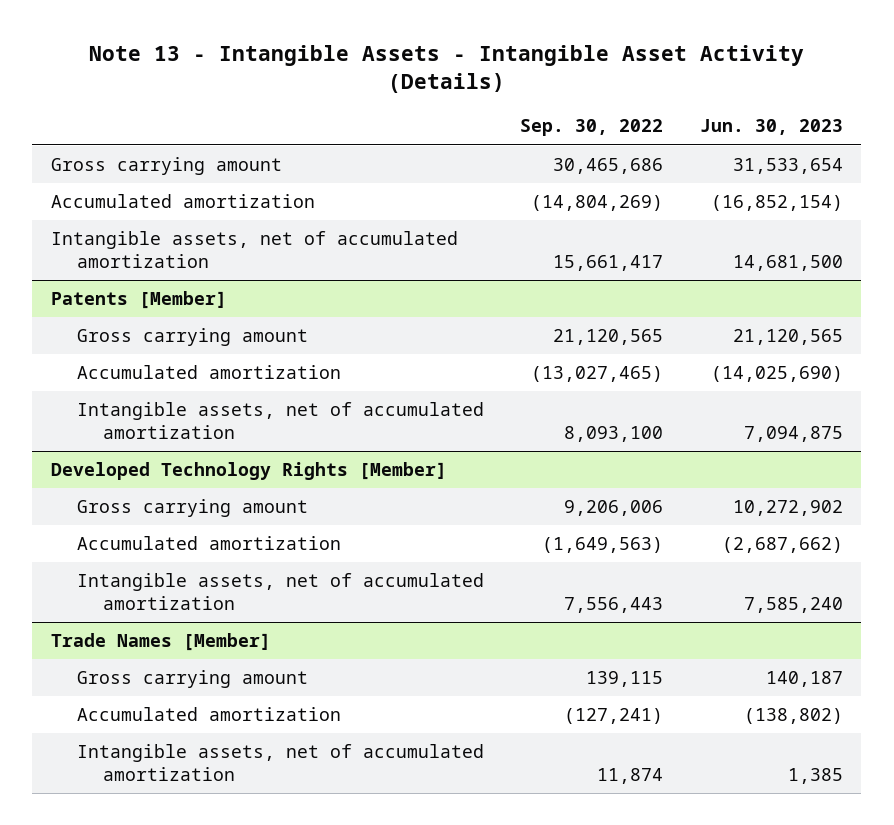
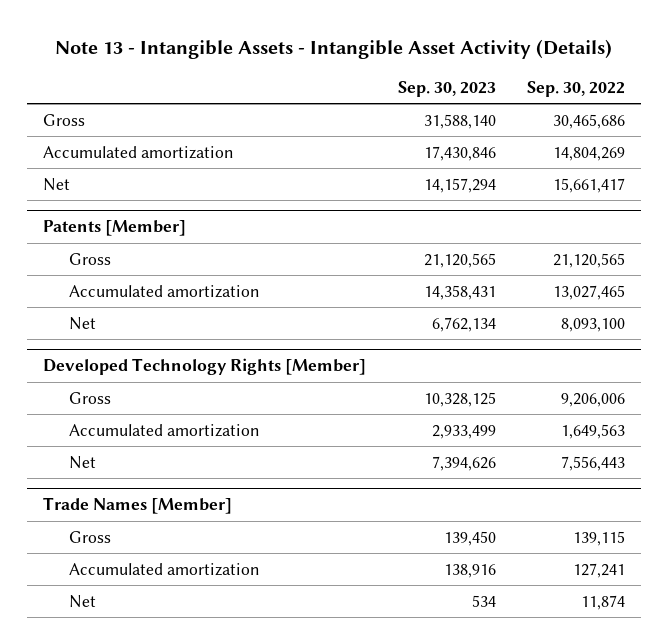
[700,119,844,136] Jun. 30, 2023 -> none
none -> [397,80,496,97] Sep. 30, 2023
[50,157,282,176] Gross carrying amount -> [42,113,85,126] Gross
[531,195,664,212] (14,804,269) -> [553,146,626,161] 14,804,269
[50,231,458,269] Intangible assets, net of accumulated amortization -> [42,177,70,191] Net
[76,328,308,347] Gross carrying amount -> [68,252,111,265] Gross
[531,366,664,383] (13,027,465) -> [553,284,626,300] 13,027,465
[76,402,484,440] Intangible assets, net of accumulated amortization -> [68,316,96,330] Net
[76,499,308,518] Gross carrying amount -> [68,391,111,404] Gross
[542,537,664,554] (1,649,563) -> [561,423,626,439] 1,649,563
[76,573,484,611] Intangible assets, net of accumulated amortization -> [68,455,96,469] Net
[76,670,308,689] Gross carrying amount -> [68,530,111,543] Gross
[564,708,664,725] (127,241) -> [573,562,626,578] 127,241
[76,744,484,782] Intangible assets, net of accumulated amortization -> [68,594,96,608] Net

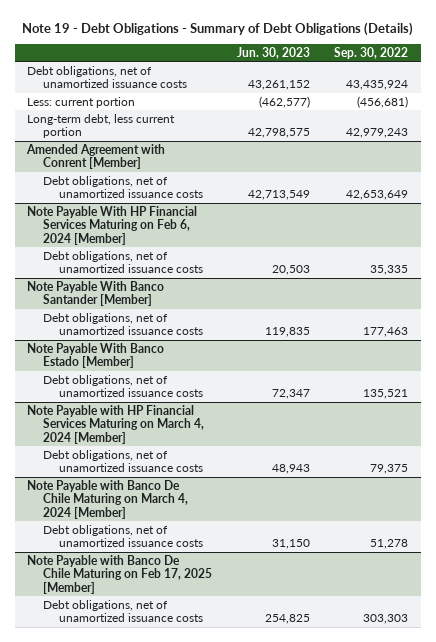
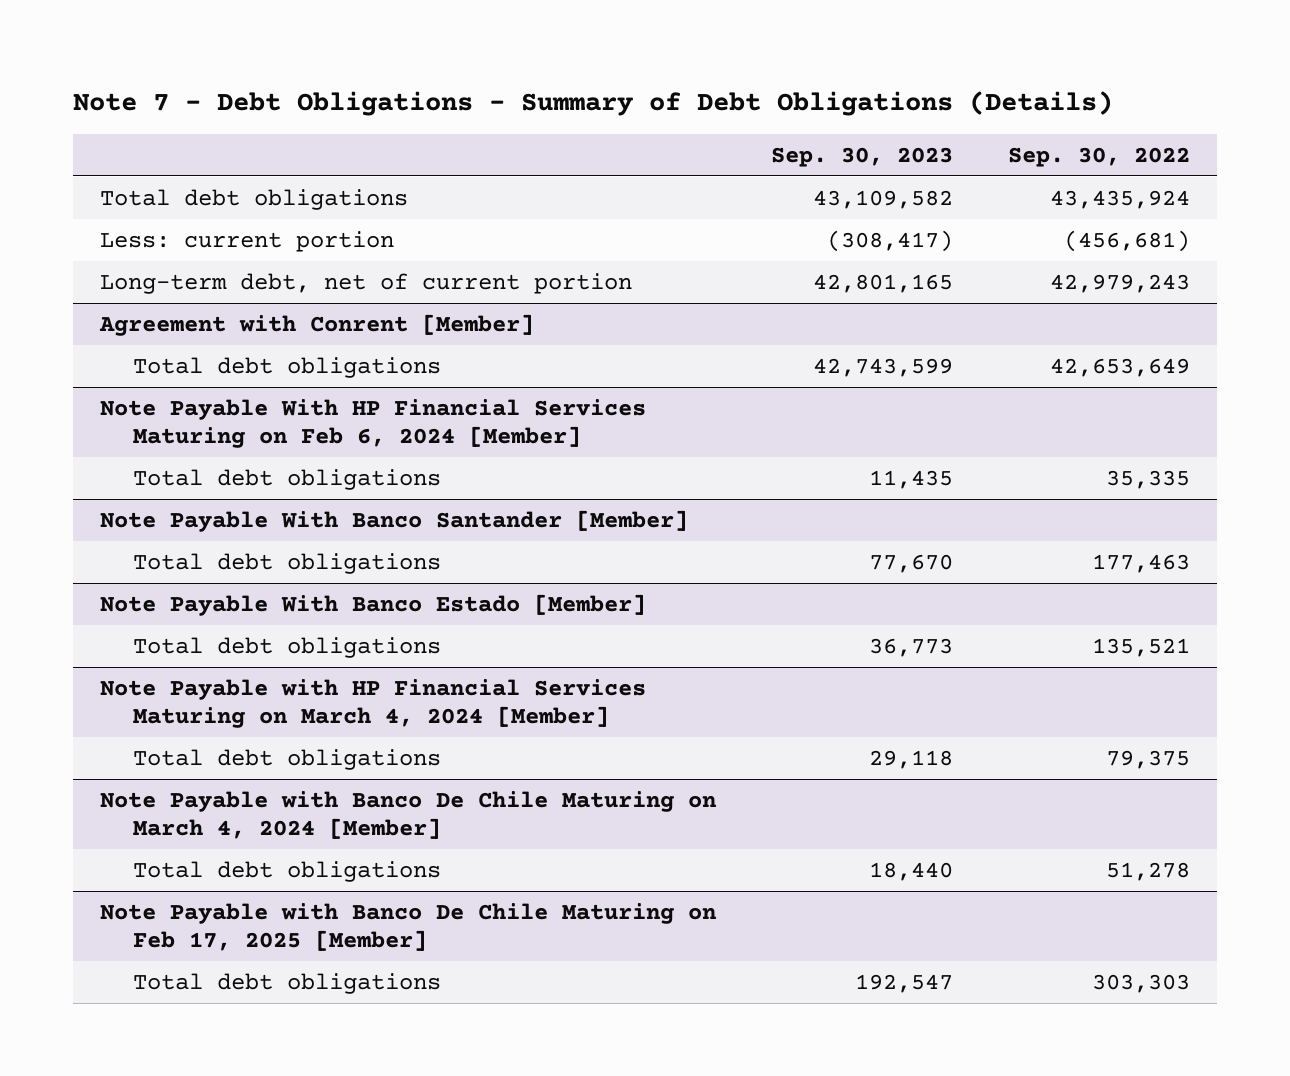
[21,21,413,36] Note 19 - Debt Obligations - Summary of Debt Obligations (Details) -> [72,91,1113,117] Note 7 - Debt Obligations - Summary of Debt Obligations (Details)
[236,46,310,59] Jun. 30, 2023 -> none
none -> [770,147,953,168] Sep. 30, 2023
[27,65,188,89] Debt obligations, net of unamortized issuance costs -> [100,188,409,210] Total debt obligations
[27,113,176,139] Long-term debt, less current portion -> [100,272,633,294] Long-term debt, net of current portion
[26,143,166,170] Amended Agreement with Conrent [Member] -> [99,313,535,336] Agreement with Conrent [Member]
[43,175,204,199] Debt obligations, net of unamortized issuance costs -> [133,356,442,378] Total debt obligations
[43,250,204,274] Debt obligations, net of unamortized issuance costs -> [133,468,442,490] Total debt obligations
[43,312,204,336] Debt obligations, net of unamortized issuance costs -> [133,552,442,574] Total debt obligations
[43,374,204,398] Debt obligations, net of unamortized issuance costs -> [133,636,442,658] Total debt obligations
[43,449,204,473] Debt obligations, net of unamortized issuance costs -> [133,748,442,770] Total debt obligations
[43,524,204,548] Debt obligations, net of unamortized issuance costs -> [133,860,442,882] Total debt obligations
[43,599,204,623] Debt obligations, net of unamortized issuance costs -> [133,972,442,994] Total debt obligations

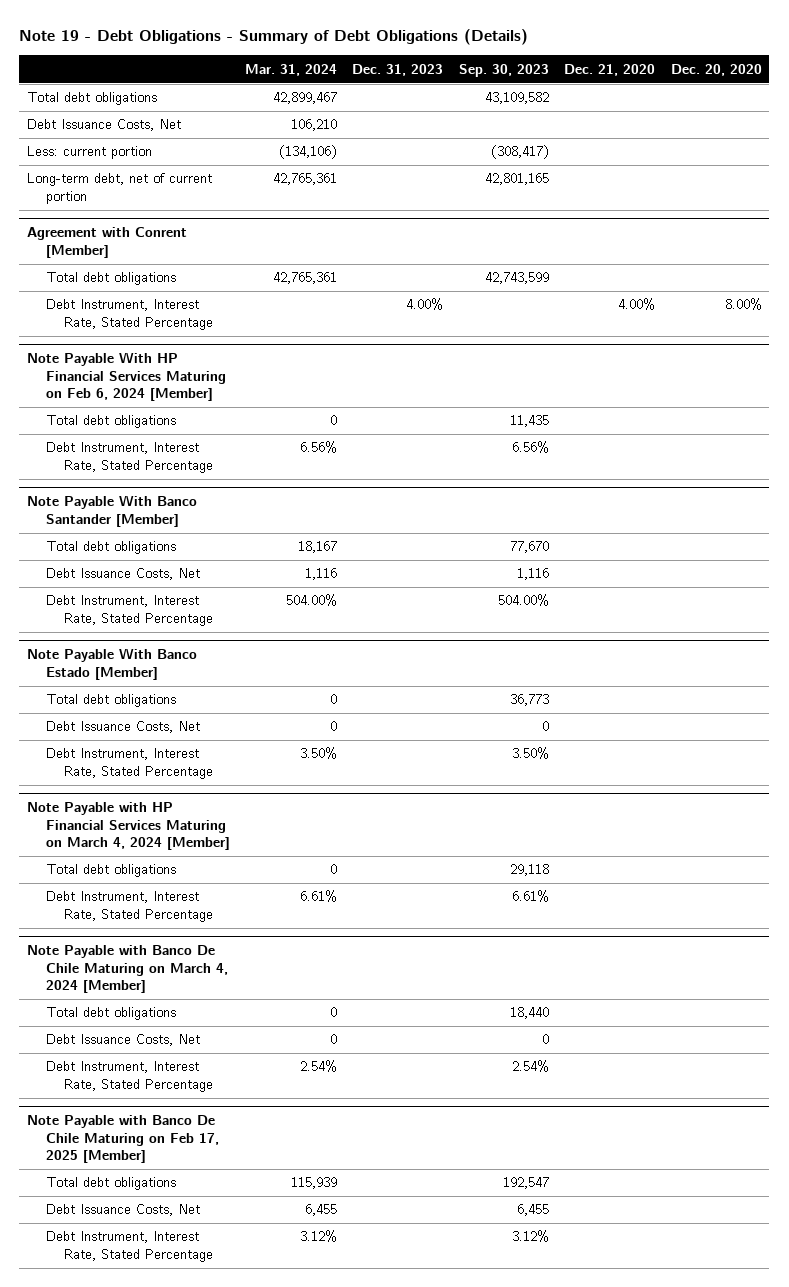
[72,91,1113,117] Note 7 - Debt Obligations - Summary of Debt Obligations (Details) -> [19,29,529,46] Note 19 - Debt Obligations - Summary of Debt Obligations (Details)
[1007,147,1190,168] Sep. 30, 2022 -> none
none -> [245,63,338,76] Mar. 31, 2024
none -> [352,63,444,76] Dec. 31, 2023
none -> [564,63,656,76] Dec. 21, 2020
none -> [670,63,762,76] Dec. 20, 2020
none -> [27,119,182,132] Debt Issuance Costs, Net
none -> [45,299,214,330] Debt Instrument, Interest Rate, Stated Percentage
none -> [45,442,214,473] Debt Instrument, Interest Rate, Stated Percentage
none -> [45,568,200,581] Debt Issuance Costs, Net
none -> [45,595,214,626] Debt Instrument, Interest Rate, Stated Percentage
none -> [45,721,200,734] Debt Issuance Costs, Net
none -> [45,748,214,779] Debt Instrument, Interest Rate, Stated Percentage
none -> [45,891,214,922] Debt Instrument, Interest Rate, Stated Percentage
none -> [45,1034,200,1047] Debt Issuance Costs, Net
none -> [45,1061,214,1092] Debt Instrument, Interest Rate, Stated Percentage
none -> [45,1204,200,1217] Debt Issuance Costs, Net
none -> [45,1231,214,1262] Debt Instrument, Interest Rate, Stated Percentage

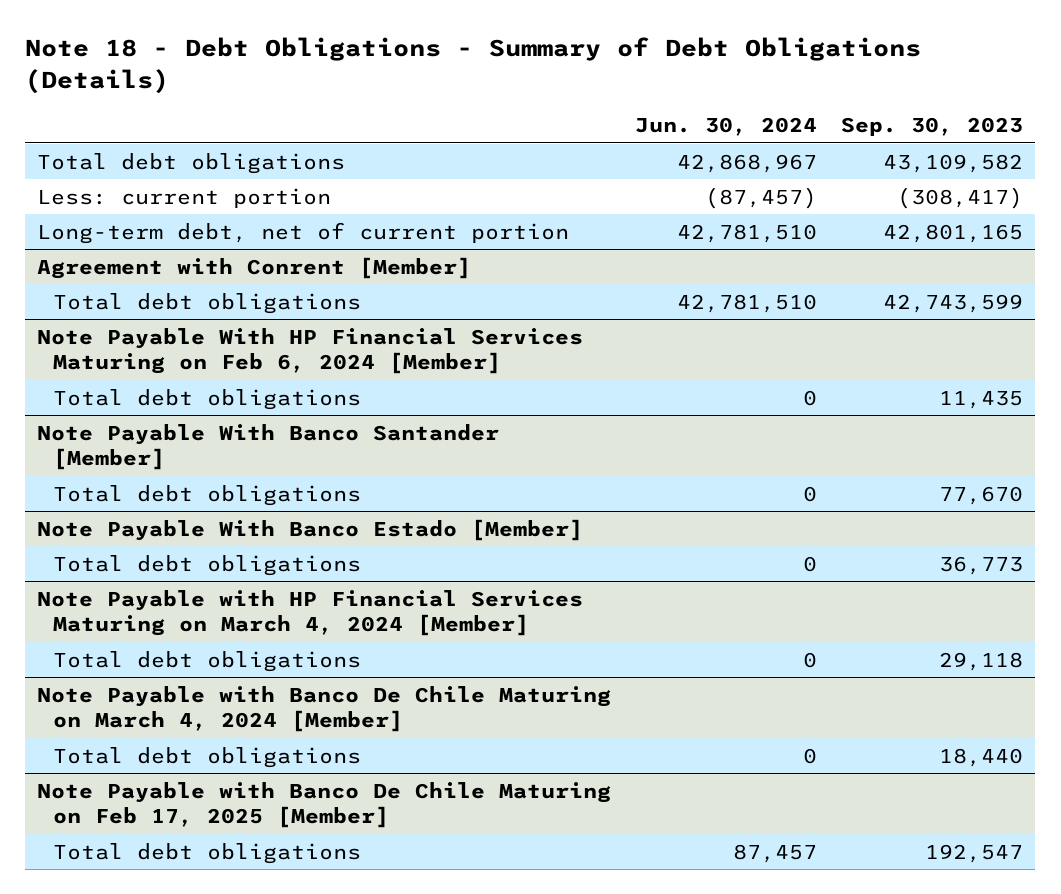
[19,29,529,46] Note 19 - Debt Obligations - Summary of Debt Obligations (Details) -> [25,37,922,94] Note 18 - Debt Obligations - Summary of Debt Obligations (Details)
[245,63,338,76] Mar. 31, 2024 -> none
[352,63,444,76] Dec. 31, 2023 -> none
[564,63,656,76] Dec. 21, 2020 -> none
[670,63,762,76] Dec. 20, 2020 -> none
none -> [635,117,818,137] Jun. 30, 2024
[27,119,182,132] Debt Issuance Costs, Net -> none
[45,299,214,330] Debt Instrument, Interest Rate, Stated Percentage -> none
[45,442,214,473] Debt Instrument, Interest Rate, Stated Percentage -> none
[45,568,200,581] Debt Issuance Costs, Net -> none
[45,595,214,626] Debt Instrument, Interest Rate, Stated Percentage -> none
[45,721,200,734] Debt Issuance Costs, Net -> none
[45,748,214,779] Debt Instrument, Interest Rate, Stated Percentage -> none
[45,891,214,922] Debt Instrument, Interest Rate, Stated Percentage -> none
[45,1034,200,1047] Debt Issuance Costs, Net -> none
[45,1061,214,1092] Debt Instrument, Interest Rate, Stated Percentage -> none
[45,1204,200,1217] Debt Issuance Costs, Net -> none
[45,1231,214,1262] Debt Instrument, Interest Rate, Stated Percentage -> none

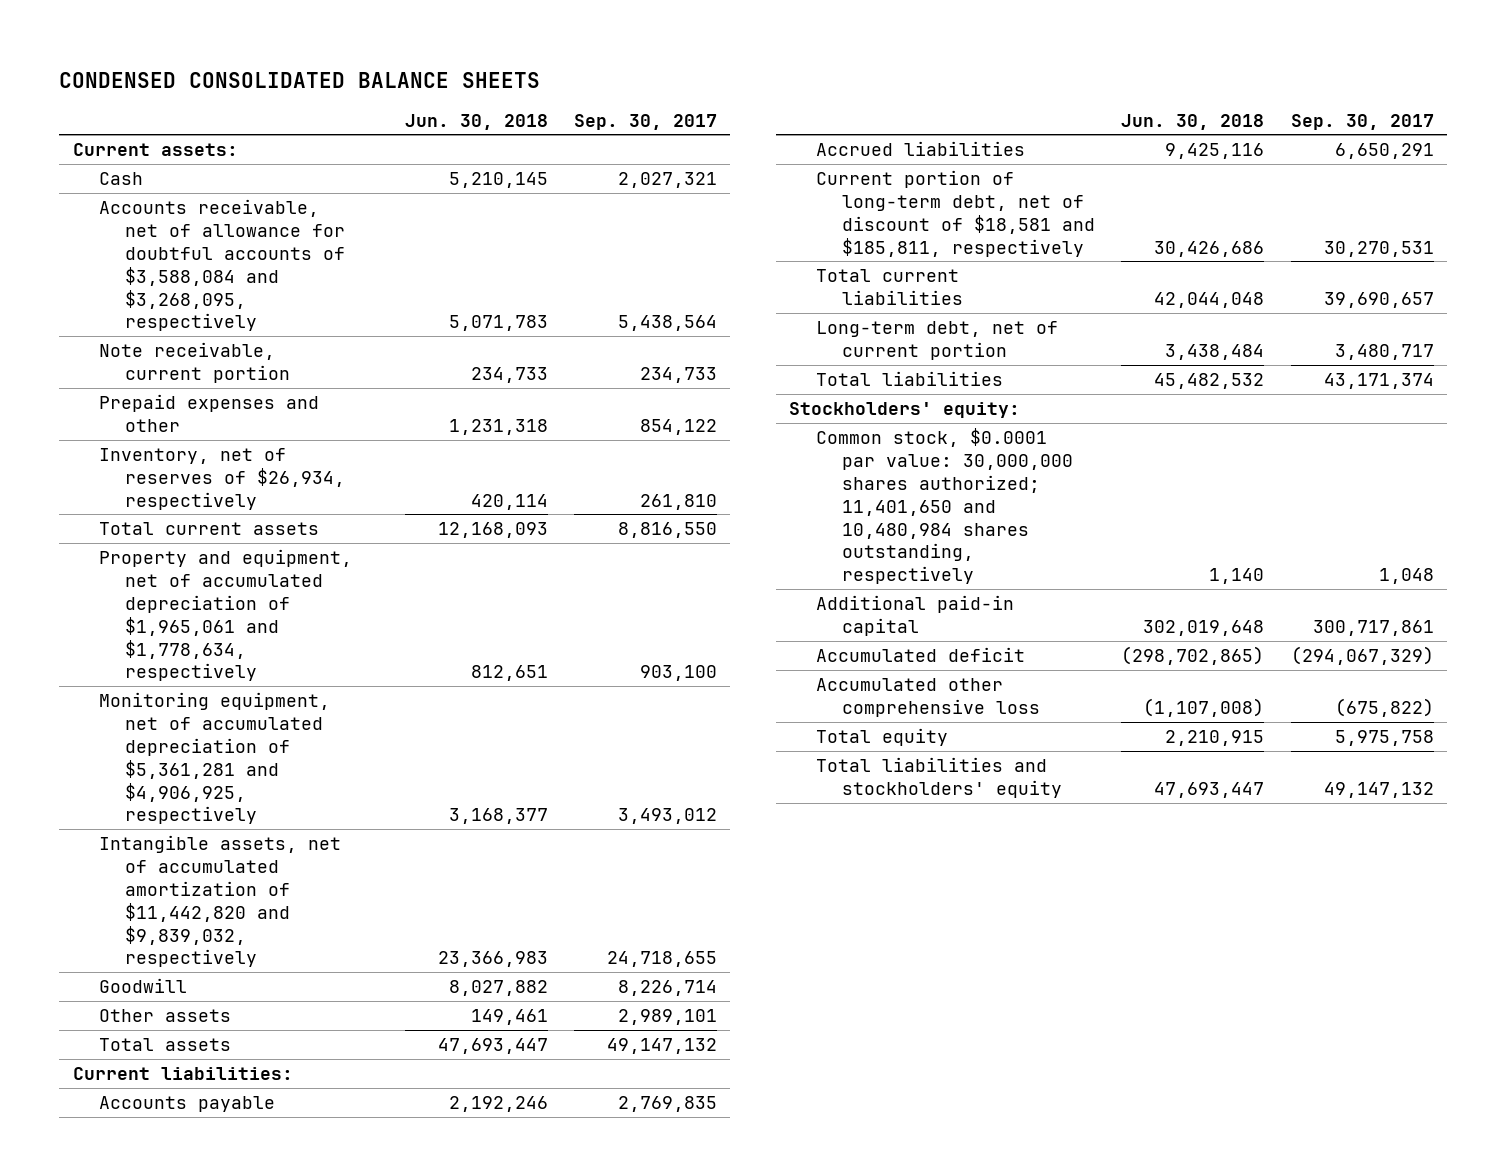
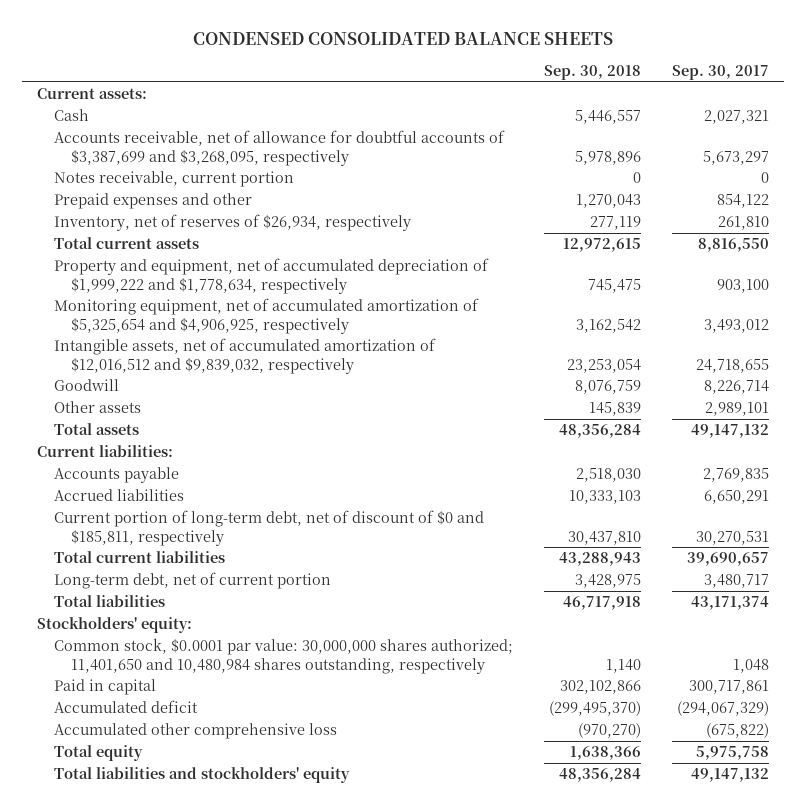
[404,113,548,130] Jun. 30, 2018 -> none
none -> [544,64,642,80] Sep. 30, 2018
[98,198,346,332] Accounts receivable, net of allowance for doubtful accounts of $3,588,084 and $3,268,095, respectively -> [54,130,506,166] Accounts receivable, net of allowance for doubtful accounts of $3,387,699 and $3,268,095, respectively
[618,315,718,332] 5,438,564 -> [702,150,769,165] 5,673,297
[98,341,291,383] Note receivable, current portion -> [54,171,295,188] Notes receivable, current portion
[640,366,718,383] 234,733 -> [760,172,769,184] 0
[98,548,352,682] Property and equipment, net of accumulated depreciation of $1,965,061 and $1,778,634, respectively -> [54,258,490,294] Property and equipment, net of accumulated depreciation of $1,999,222 and $1,778,634, respectively
[98,691,330,825] Monitoring equipment, net of accumulated depreciation of $5,361,281 and $4,906,925, respectively -> [54,298,480,334] Monitoring equipment, net of accumulated amortization of $5,325,654 and $4,906,925, respectively
[98,834,341,968] Intangible assets, net of accumulated amortization of $11,442,820 and $9,839,032, respectively -> [54,338,437,374] Intangible assets, net of accumulated amortization of $12,016,512 and $9,839,032, respectively
[815,169,1095,257] Current portion of long-term debt, net of discount of $18,581 and $185,811, respectively -> [54,510,485,546] Current portion of long-term debt, net of discount of $0 and $185,811, respectively
[815,594,1014,636] Additional paid-in capital -> [54,679,157,696] Paid in capital

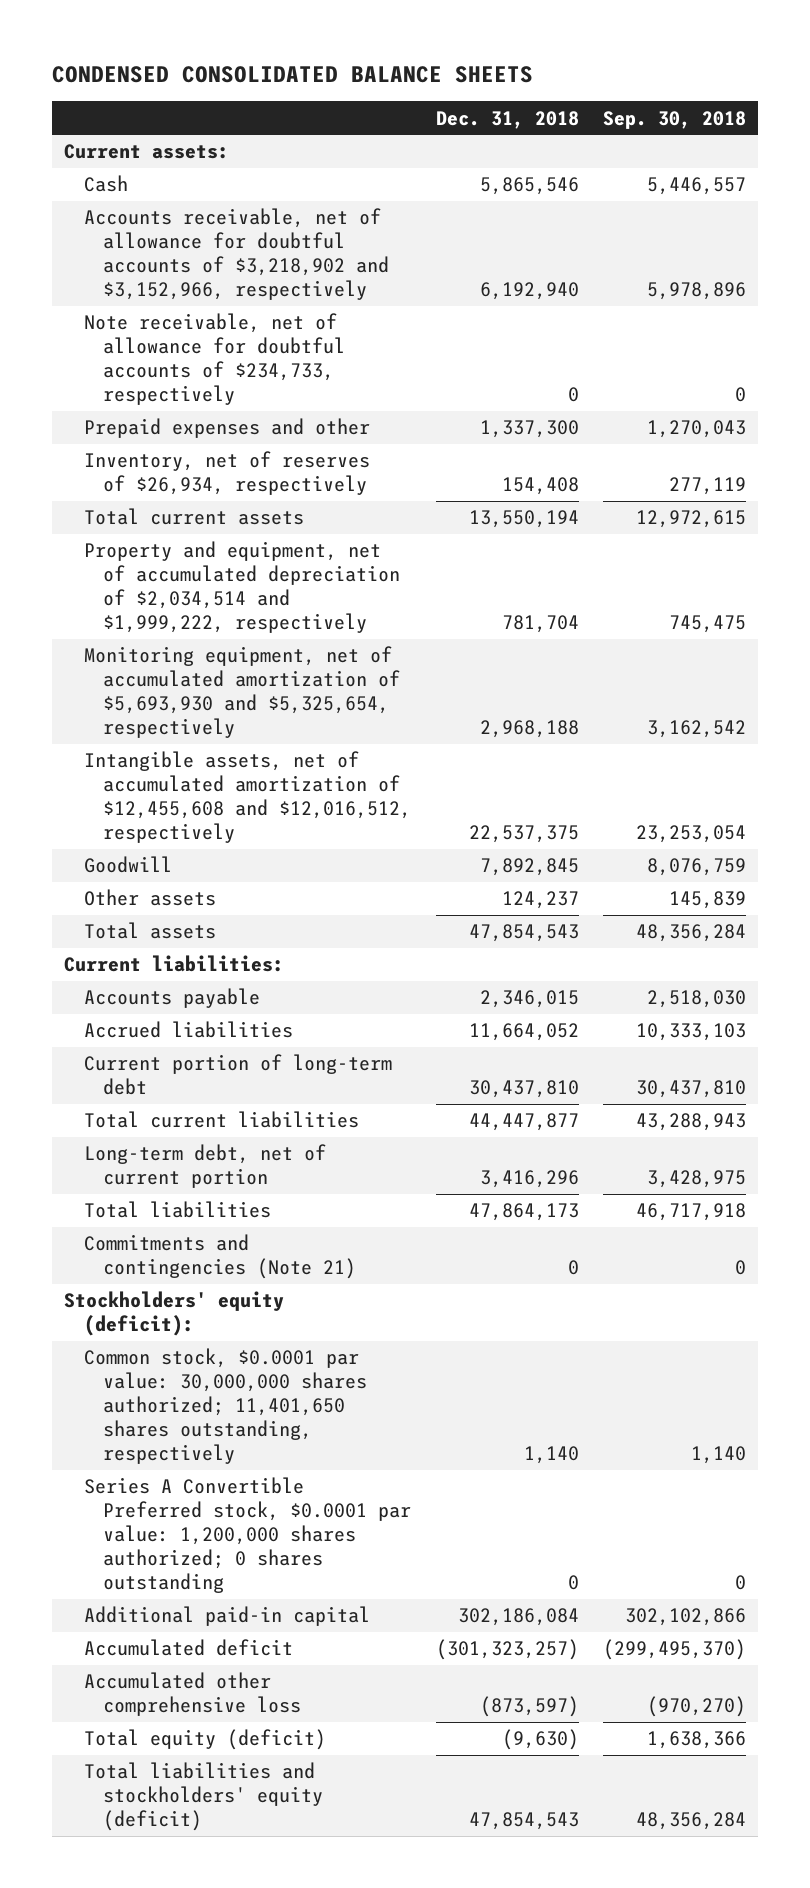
[671,64,769,80] Sep. 30, 2017 -> none
none -> [435,110,579,129] Dec. 31, 2018
[54,130,506,166] Accounts receivable, net of allowance for doubtful accounts of $3,387,699 and $3,268,095, respectively -> [83,208,390,301] Accounts receivable, net of allowance for doubtful accounts of $3,218,902 and $3,152,966, respectively
[54,171,295,188] Notes receivable, current portion -> [83,313,346,406] Note receivable, net of allowance for doubtful accounts of $234,733, respectively
[54,258,490,294] Property and equipment, net of accumulated depreciation of $1,999,222 and $1,778,634, respectively -> [83,541,401,634] Property and equipment, net of accumulated depreciation of $2,034,514 and $1,999,222, respectively
[54,298,480,334] Monitoring equipment, net of accumulated amortization of $5,325,654 and $4,906,925, respectively -> [83,646,401,739] Monitoring equipment, net of accumulated amortization of $5,693,930 and $5,325,654, respectively
[54,338,437,374] Intangible assets, net of accumulated amortization of $12,016,512 and $9,839,032, respectively -> [83,751,412,844] Intangible assets, net of accumulated amortization of $12,455,608 and $12,016,512, respectively
[54,510,485,546] Current portion of long-term debt, net of discount of $0 and $185,811, respectively -> [83,1054,392,1096] Current portion of long-term debt
none -> [83,1234,357,1280] Commitments and contingencies (Note 21)
[37,617,193,634] Stockholders' equity: -> [64,1291,285,1337] Stockholders' equity (deficit):
[54,638,514,674] Common stock, $0.0001 par value: 30,000,000 shares authorized; 11,401,650 and 10,480,984 shares outstanding, respectively -> [83,1348,368,1465] Common stock, $0.0001 par value: 30,000,000 shares authorized; 11,401,650 shares outstanding, respectively
none -> [83,1477,412,1594] Series A Convertible Preferred stock, $0.0001 par value: 1,200,000 shares authorized; 0 shares outstanding
[54,679,157,696] Paid in capital -> [83,1606,370,1627] Additional paid-in capital
[54,745,144,762] Total equity -> [83,1729,326,1751] Total equity (deficit)
[54,767,351,784] Total liabilities and stockholders' equity -> [83,1762,324,1832] Total liabilities and stockholders' equity (deficit)

